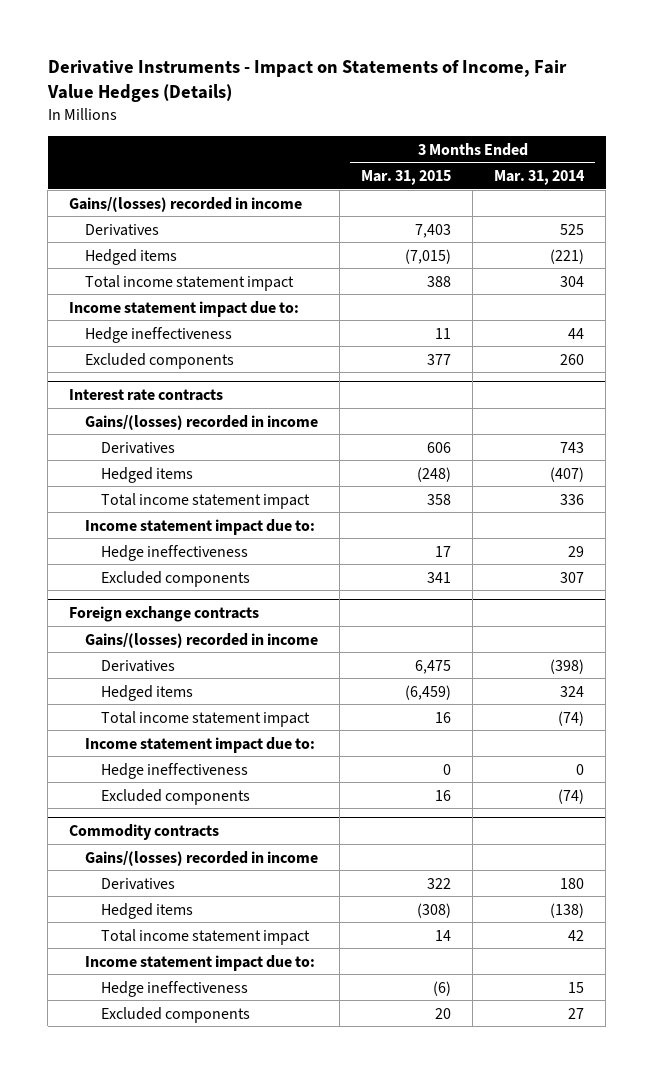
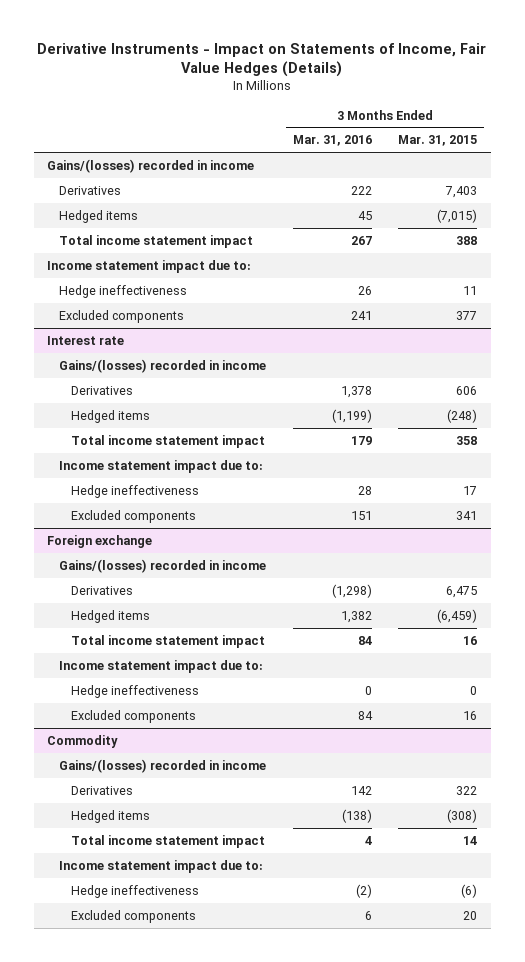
[494,169,586,185] Mar. 31, 2014 -> none
none -> [292,135,372,147] Mar. 31, 2016
[69,389,224,402] Interest rate contracts -> [47,335,125,345] Interest rate
[69,606,260,623] Foreign exchange contracts -> [47,534,153,548] Foreign exchange
[69,824,220,841] Commodity contracts -> [47,734,119,748] Commodity

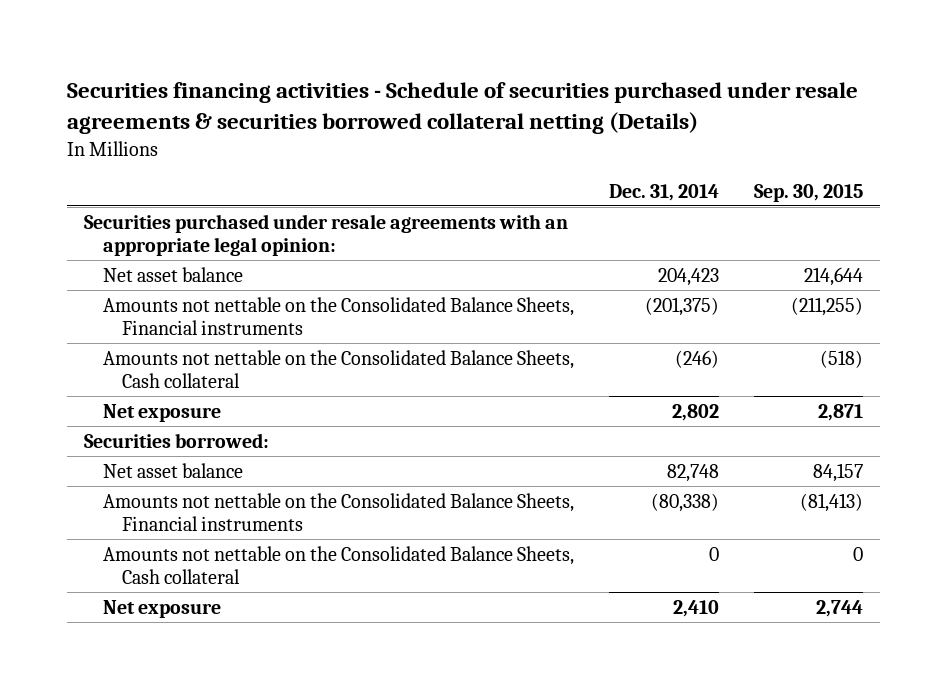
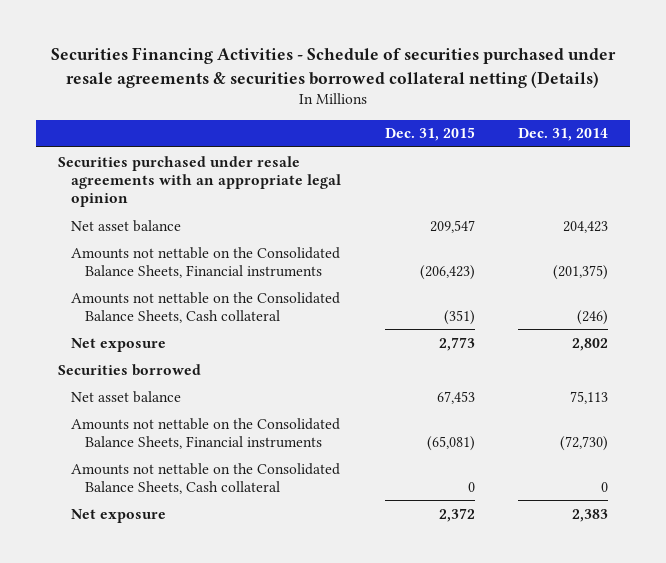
[66,81,858,134] Securities financing activities - Schedule of securities purchased under resale agreements & securities borrowed collateral netting (Details) -> [51,46,617,88] Securities Financing Activities - Schedule of securities purchased under resale agreements & securities borrowed collateral netting (Details)
[753,183,863,202] Sep. 30, 2015 -> none
none -> [384,127,475,142] Dec. 31, 2015
[84,213,569,257] Securities purchased under resale agreements with an appropriate legal opinion: -> [57,155,342,208] Securities purchased under resale agreements with an appropriate legal opinion
[84,432,270,448] Securities borrowed: -> [57,363,201,376] Securities borrowed
[666,463,719,482] 82,748 -> [570,390,609,404] 75,113
[650,492,719,512] (80,338) -> [560,435,609,451] (72,730)
[672,599,719,617] 2,410 -> [572,508,609,522] 2,383

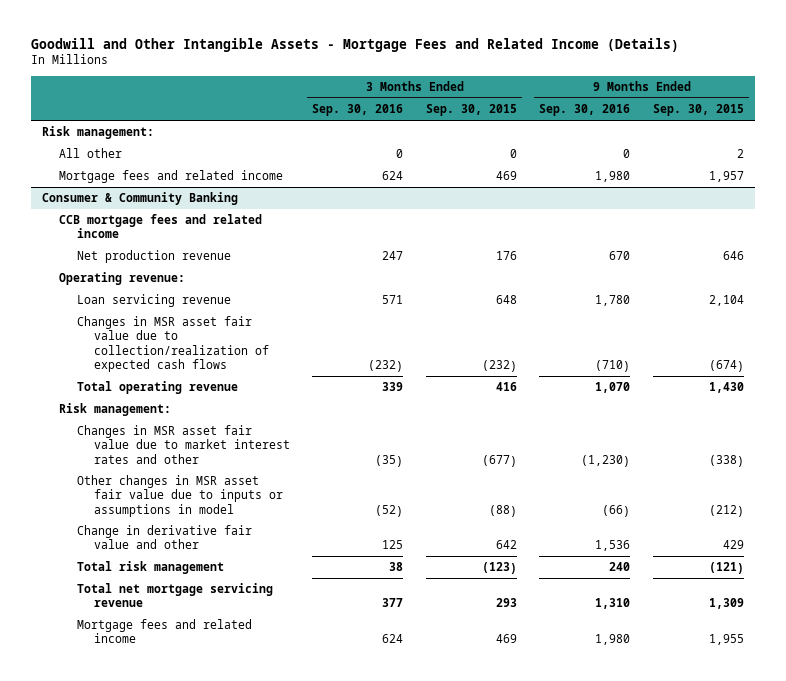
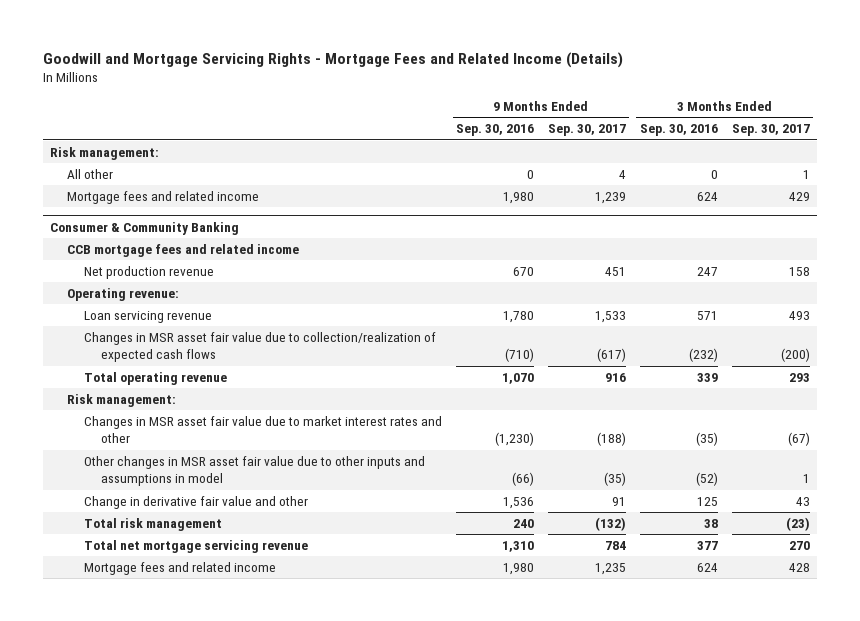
[30,37,679,52] Goodwill and Other Intangible Assets - Mortgage Fees and Related Income (Details) -> [43,51,624,68] Goodwill and Mortgage Servicing Rights - Mortgage Fees and Related Income (Details)
[425,104,517,117] Sep. 30, 2015 -> none
[652,104,744,117] Sep. 30, 2015 -> none
none -> [547,124,626,137] Sep. 30, 2017
none -> [731,124,810,137] Sep. 30, 2017
[76,475,284,517] Other changes in MSR asset fair value due to inputs or assumptions in model -> [84,455,426,487] Other changes in MSR asset fair value due to other inputs and assumptions in model

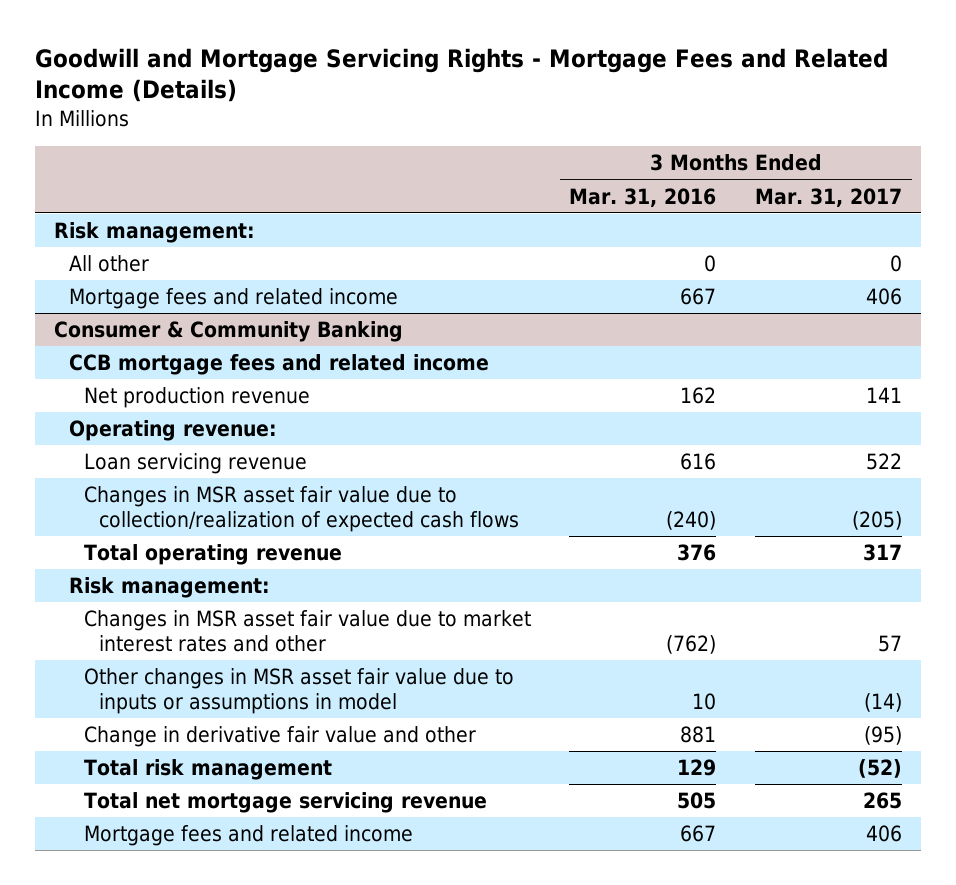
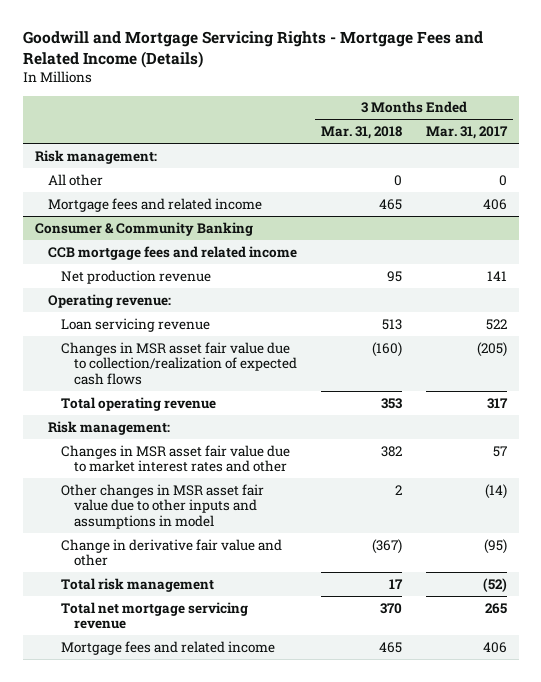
[569,187,717,207] Mar. 31, 2016 -> none
none -> [321,126,403,140] Mar. 31, 2018
[83,668,514,715] Other changes in MSR asset fair value due to inputs or assumptions in model -> [61,483,265,529] Other changes in MSR asset fair value due to other inputs and assumptions in model

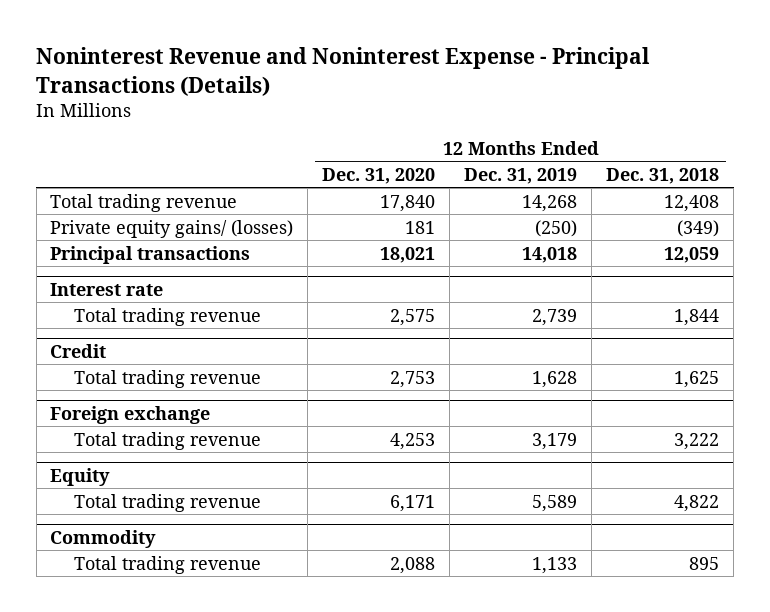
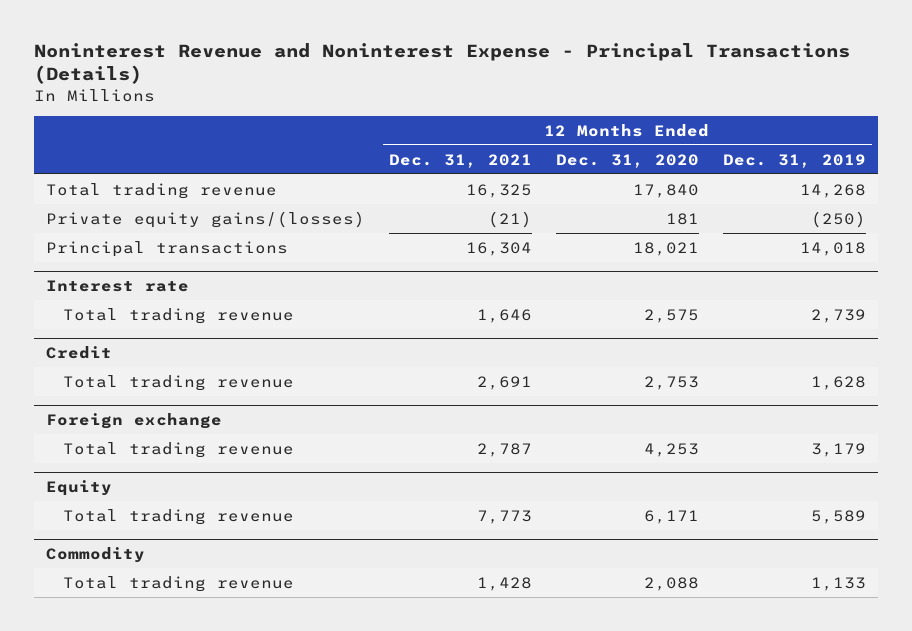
[606,167,720,184] Dec. 31, 2018 -> none
none -> [388,153,532,168] Dec. 31, 2021
[50,219,294,238] Private equity gains/ (losses) -> [45,210,365,228] Private equity gains/(losses)

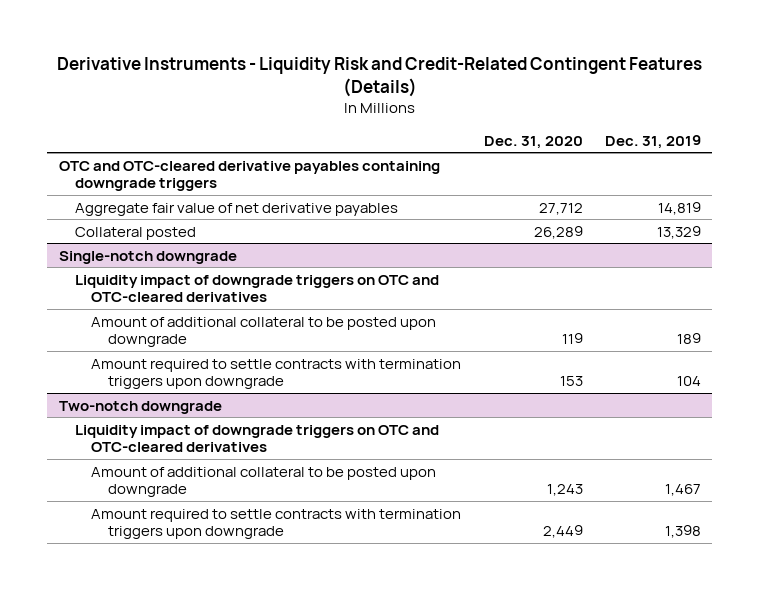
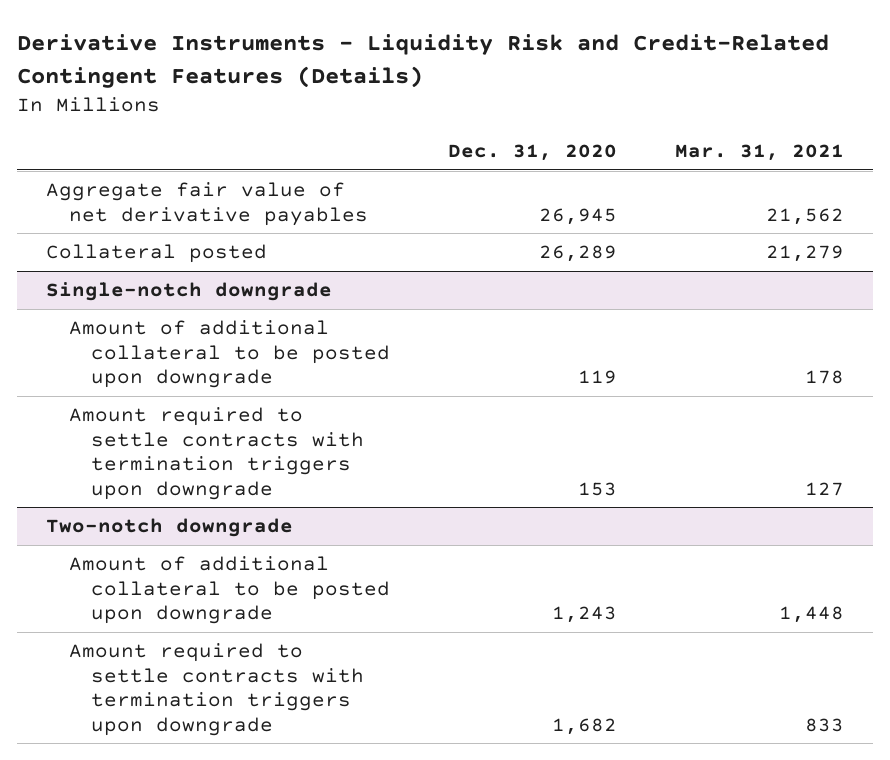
[605,134,702,149] Dec. 31, 2019 -> none
none -> [675,144,845,162] Mar. 31, 2021
[58,160,440,192] OTC and OTC-cleared derivative payables containing downgrade triggers -> none
[538,202,583,215] 27,712 -> [539,207,618,225] 26,945
[74,274,439,303] Liquidity impact of downgrade triggers on OTC and OTC-cleared derivatives -> none
[74,424,439,453] Liquidity impact of downgrade triggers on OTC and OTC-cleared derivatives -> none
[542,525,583,539] 2,449 -> [552,717,618,735] 1,682

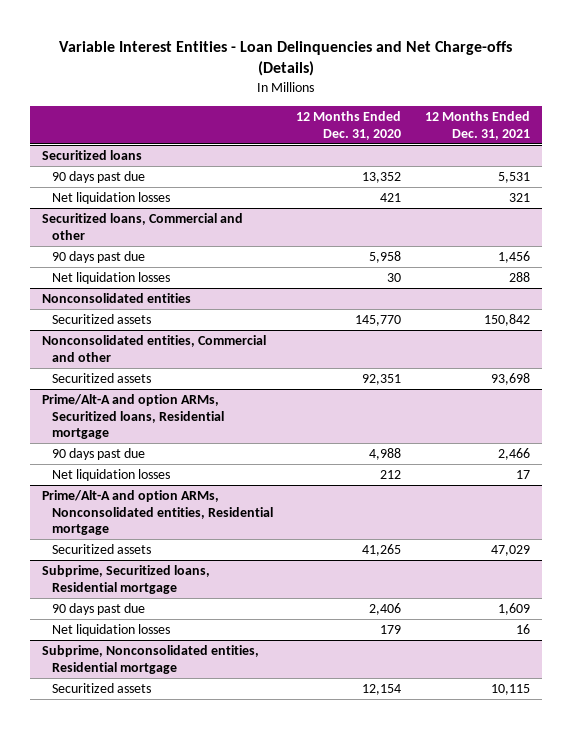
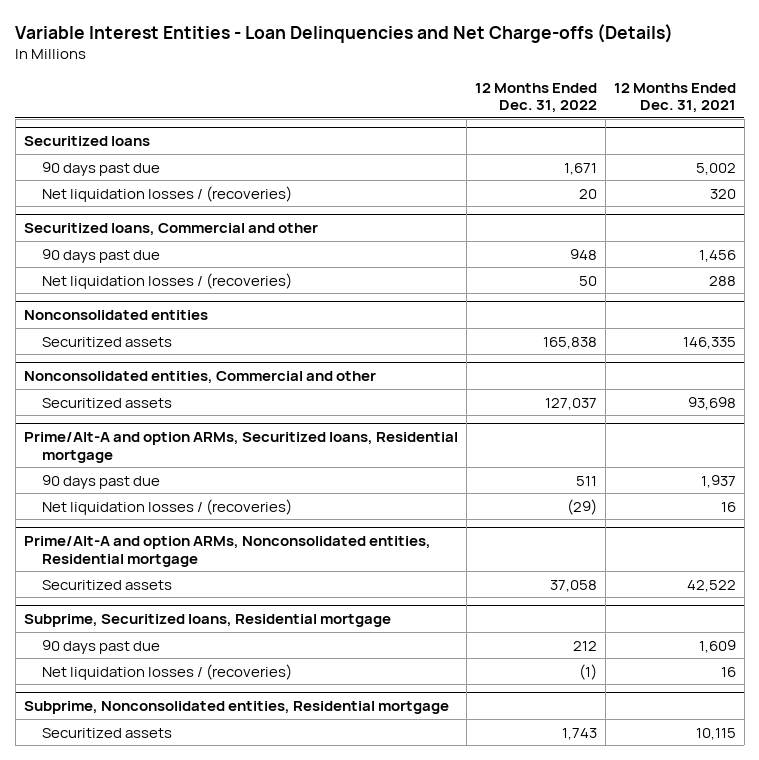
[296,111,402,140] 12 Months Ended Dec. 31, 2020 -> none
none -> [474,82,597,114] 12 Months Ended Dec. 31, 2022
[498,172,531,184] 5,531 -> [695,162,736,175] 5,002
[51,192,170,205] Net liquidation losses -> [42,185,293,202] Net liquidation losses / (recoveries)
[509,193,531,203] 321 -> [709,188,736,199] 320
[51,272,170,285] Net liquidation losses -> [42,272,293,289] Net liquidation losses / (recoveries)
[484,314,531,327] 150,842 -> [682,336,736,349] 146,335
[498,448,531,461] 2,466 -> [700,474,736,488] 1,937
[51,469,170,482] Net liquidation losses -> [42,498,293,515] Net liquidation losses / (recoveries)
[516,470,531,480] 17 -> [720,501,736,512] 16
[491,545,531,557] 47,029 -> [686,579,736,592] 42,522
[51,624,170,637] Net liquidation losses -> [42,663,293,680] Net liquidation losses / (recoveries)

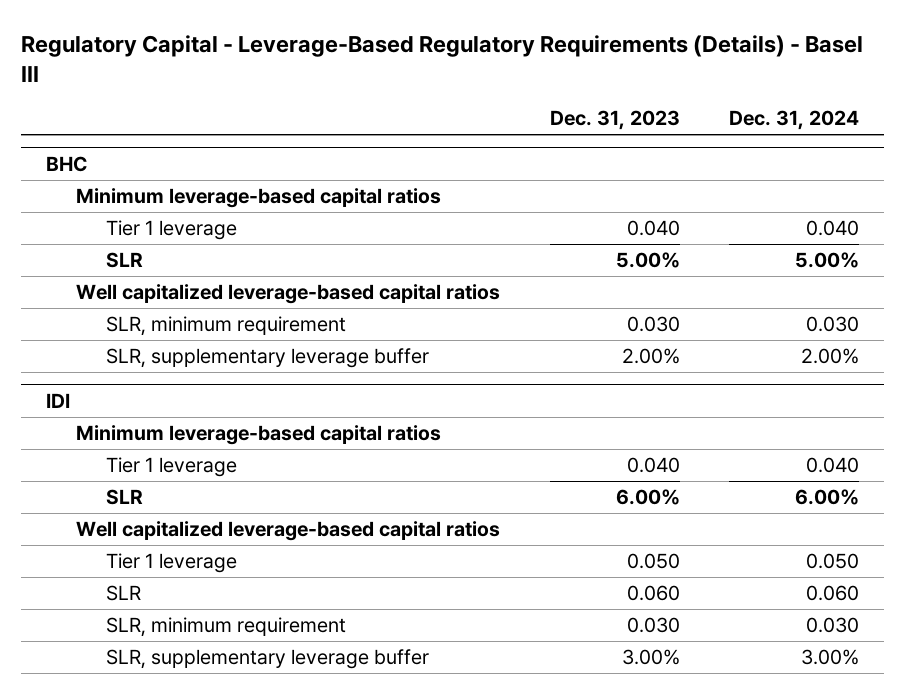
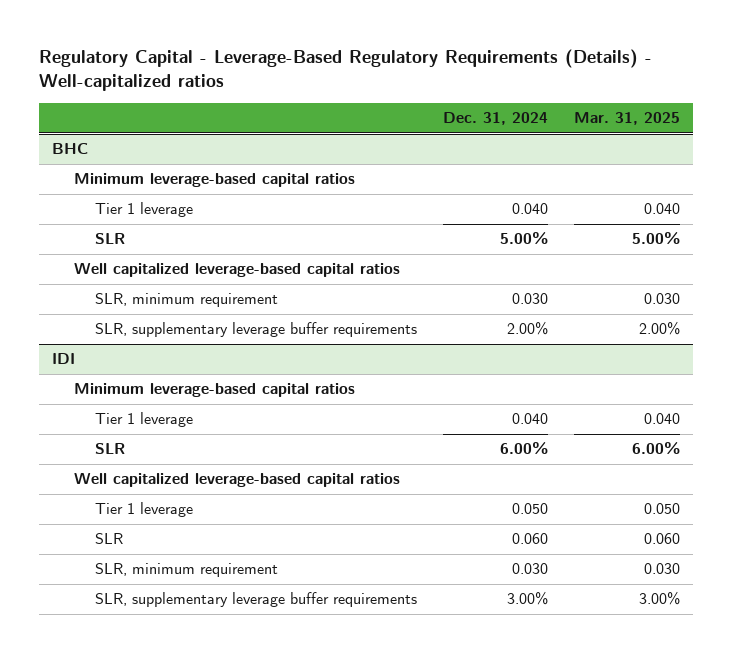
[20,34,863,83] Regulatory Capital - Leverage-Based Regulatory Requirements (Details) - Basel III -> [39,49,653,92] Regulatory Capital - Leverage-Based Regulatory Requirements (Details) - Well-capitalized ratios
[549,110,680,131] Dec. 31, 2023 -> none
none -> [574,112,681,126] Mar. 31, 2025
[106,348,430,369] SLR, supplementary leverage buffer -> [95,322,418,338] SLR, supplementary leverage buffer requirements
[106,649,430,670] SLR, supplementary leverage buffer -> [95,592,418,608] SLR, supplementary leverage buffer requirements

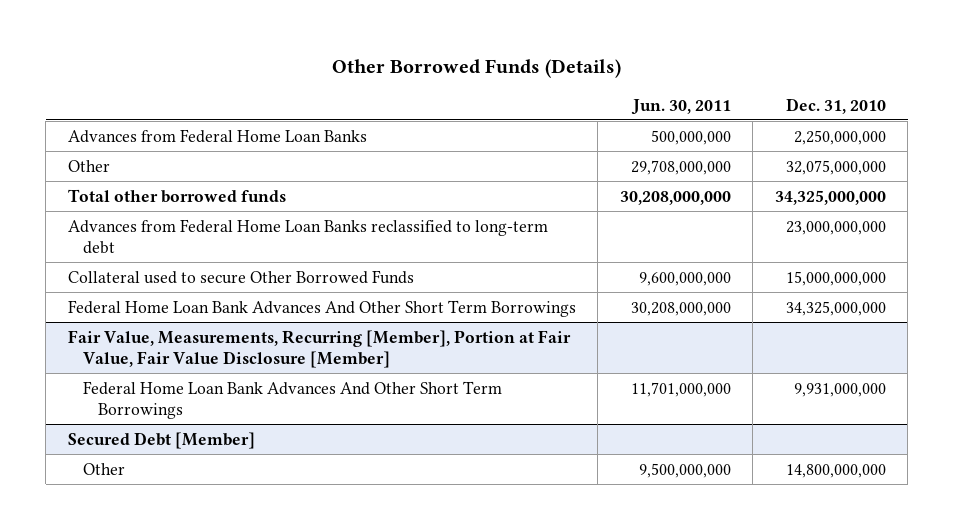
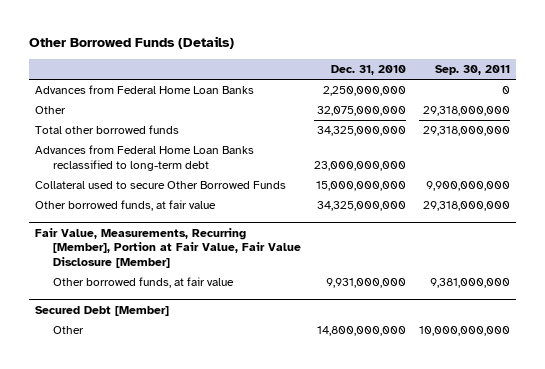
[630,98,731,115] Jun. 30, 2011 -> none
none -> [435,65,511,76] Sep. 30, 2011
[67,299,576,317] Federal Home Loan Bank Advances And Other Short Term Borrowings -> [35,200,217,212] Other borrowed funds, at fair value
[82,380,502,420] Federal Home Loan Bank Advances And Other Short Term Borrowings -> [53,277,235,289] Other borrowed funds, at fair value

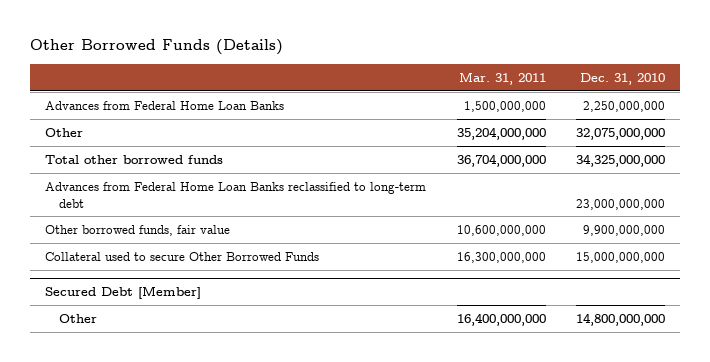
[435,65,511,76] Sep. 30, 2011 -> none
none -> [458,71,546,85] Mar. 31, 2011
none -> [45,224,231,236] Other borrowed funds, fair value
[35,200,217,212] Other borrowed funds, at fair value -> none
[35,227,302,268] Fair Value, Measurements, Recurring [Member], Portion at Fair Value, Fair Value Disclosure [Member] -> none
[53,277,235,289] Other borrowed funds, at fair value -> none

